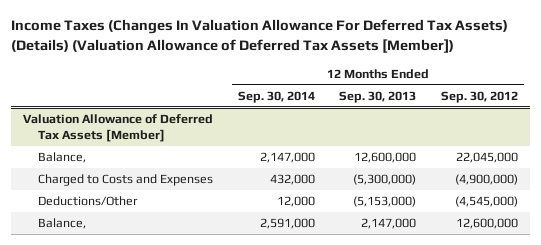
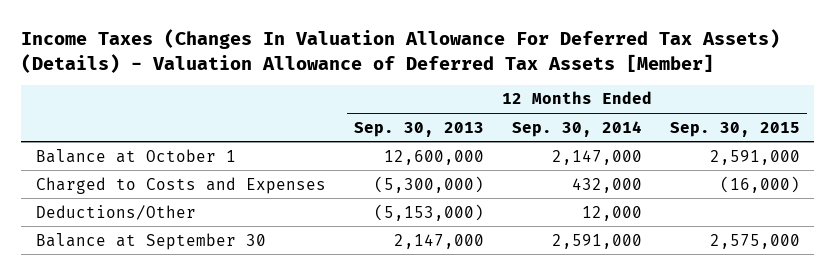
[10,19,508,53] Income Taxes (Changes In Valuation Allowance For Deferred Tax Assets) (Details) (Valuation Allowance of Deferred Tax Assets [Member]) -> [21,29,781,73] Income Taxes (Changes In Valuation Allowance For Deferred Tax Assets) (Details) - Valuation Allowance of Deferred Tax Assets [Member]
[440,90,518,103] Sep. 30, 2012 -> none
none -> [670,121,801,137] Sep. 30, 2015
[22,114,213,143] Valuation Allowance of Deferred Tax Assets [Member] -> none
[38,152,87,164] Balance, -> [35,148,236,163] Balance at October 1
[38,218,87,230] Balance, -> [35,232,266,250] Balance at September 30

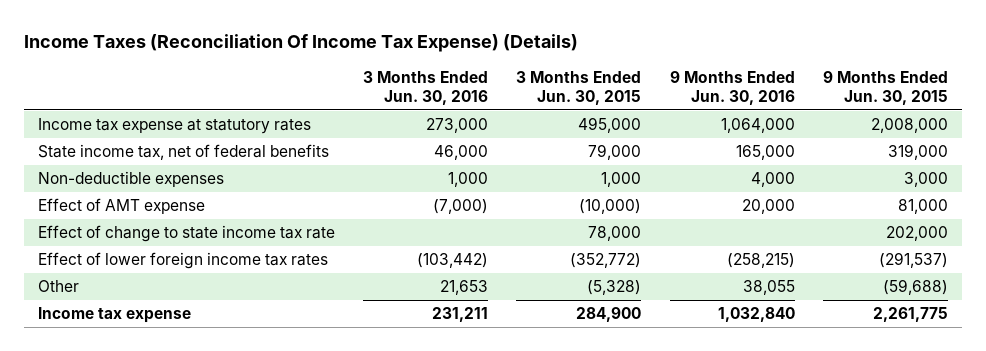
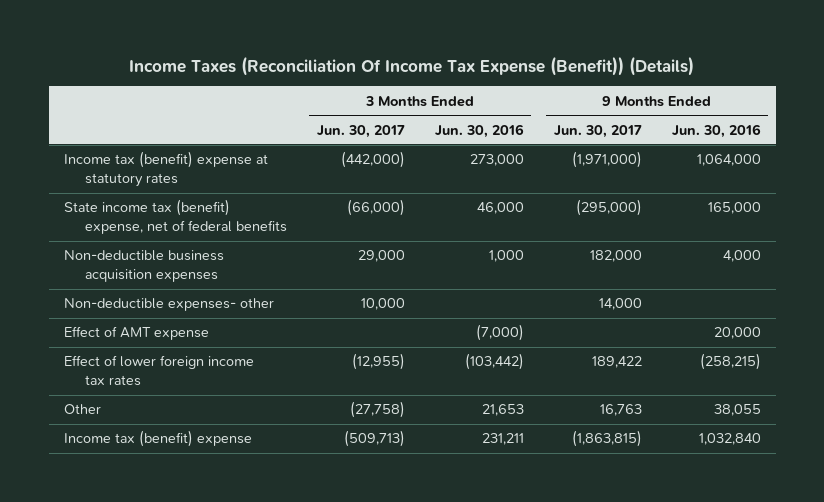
[23,34,578,53] Income Taxes (Reconciliation Of Income Tax Expense) (Details) -> [129,55,695,76] Income Taxes (Reconciliation Of Income Tax Expense (Benefit)) (Details)
[516,70,642,105] 3 Months Ended Jun. 30, 2015 -> none
[822,70,948,105] 9 Months Ended Jun. 30, 2015 -> none
none -> [316,124,405,138] Jun. 30, 2017
none -> [553,124,642,138] Jun. 30, 2017
[37,118,311,135] Income tax expense at statutory rates -> [63,151,268,188] Income tax (benefit) expense at statutory rates
[37,144,329,161] State income tax, net of federal benefits -> [63,199,287,235] State income tax (benefit) expense, net of federal benefits
[37,171,224,188] Non-deductible expenses -> [63,250,224,283] Non-deductible business acquisition expenses
none -> [63,298,274,312] Non-deductible expenses- other
[37,225,335,243] Effect of change to state income tax rate -> none
[37,307,191,324] Income tax expense -> [63,430,252,448] Income tax (benefit) expense

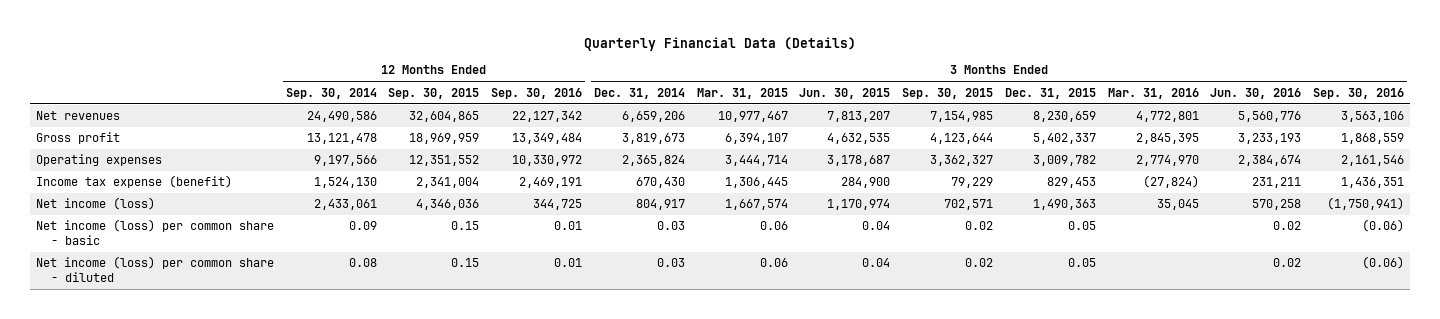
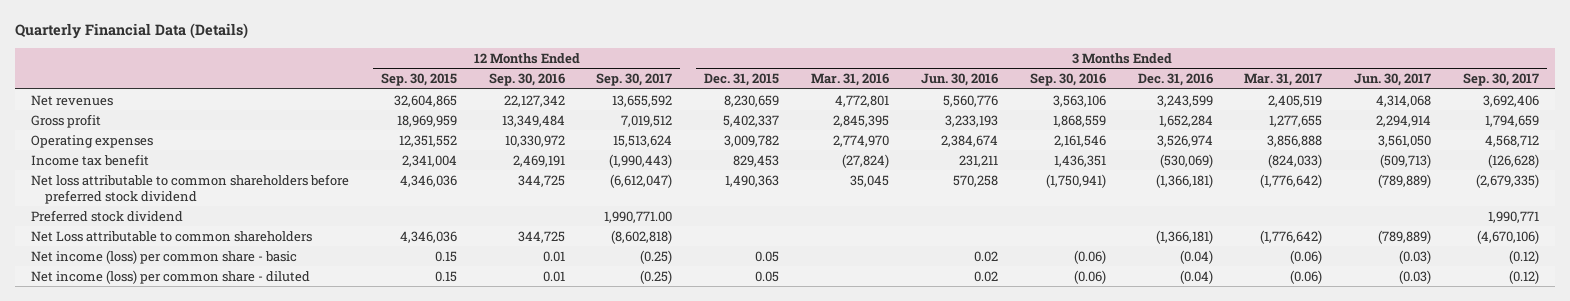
[285,87,377,99] Sep. 30, 2014 -> none
[593,87,685,99] Dec. 31, 2014 -> none
[696,87,788,99] Mar. 31, 2015 -> none
[799,87,891,99] Jun. 30, 2015 -> none
[902,87,994,99] Sep. 30, 2015 -> none
none -> [596,72,673,86] Sep. 30, 2017
none -> [1137,72,1213,86] Dec. 31, 2016
none -> [1244,72,1323,86] Mar. 31, 2017
none -> [1354,72,1432,86] Jun. 30, 2017
none -> [1463,72,1540,86] Sep. 30, 2017
[35,175,232,189] Income tax expense (benefit) -> [30,153,149,166] Income tax benefit
[35,197,155,211] Net income (loss) -> [30,173,349,204] Net loss attributable to common shareholders before preferred stock dividend
none -> [30,209,183,222] Preferred stock dividend
none -> [30,230,312,242] Net Loss attributable to common shareholders

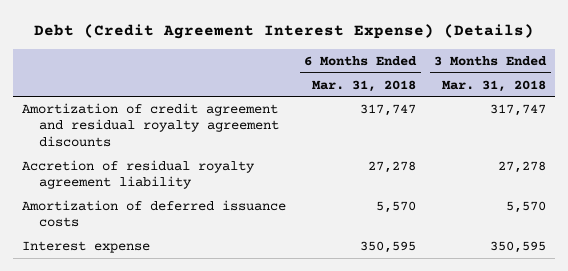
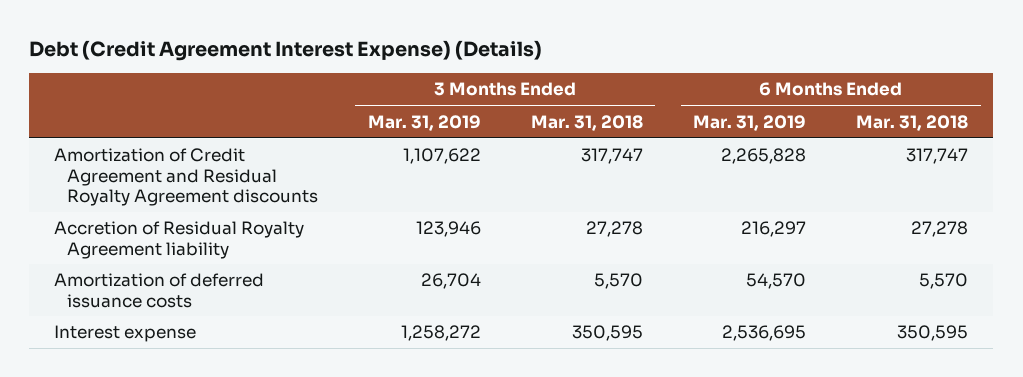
none -> [367,114,481,131] Mar. 31, 2019
none -> [693,114,807,131] Mar. 31, 2019
[21,102,279,147] Amortization of credit agreement and residual royalty agreement discounts -> [54,148,318,206] Amortization of Credit Agreement and Residual Royalty Agreement discounts
[21,159,255,190] Accretion of residual royalty agreement liability -> [54,221,305,259] Accretion of Residual Royalty Agreement liability

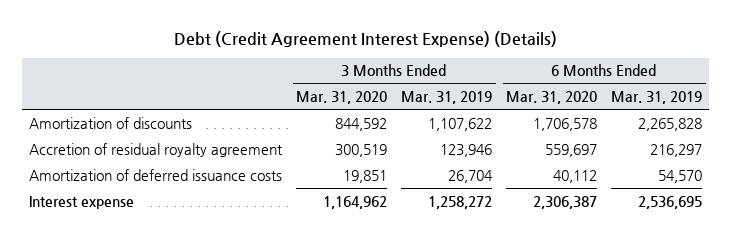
[530,114,643,131] Mar. 31, 2018 -> none
[856,114,969,131] Mar. 31, 2018 -> none
none -> [296,91,388,105] Mar. 31, 2020
none -> [506,91,598,105] Mar. 31, 2020
[54,148,318,206] Amortization of Credit Agreement and Residual Royalty Agreement discounts -> [29,116,193,129] Amortization of discounts
[54,221,305,259] Accretion of Residual Royalty Agreement liability -> [29,142,284,157] Accretion of residual royalty agreement

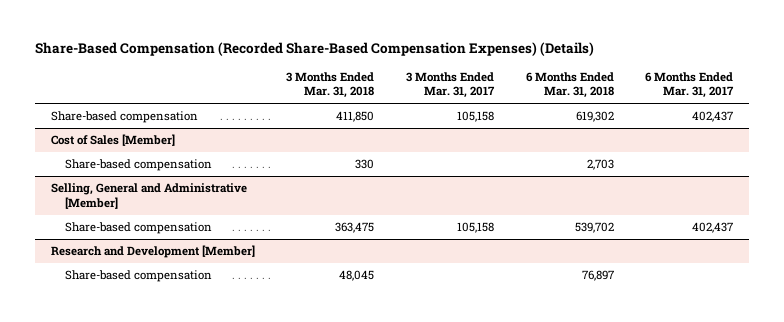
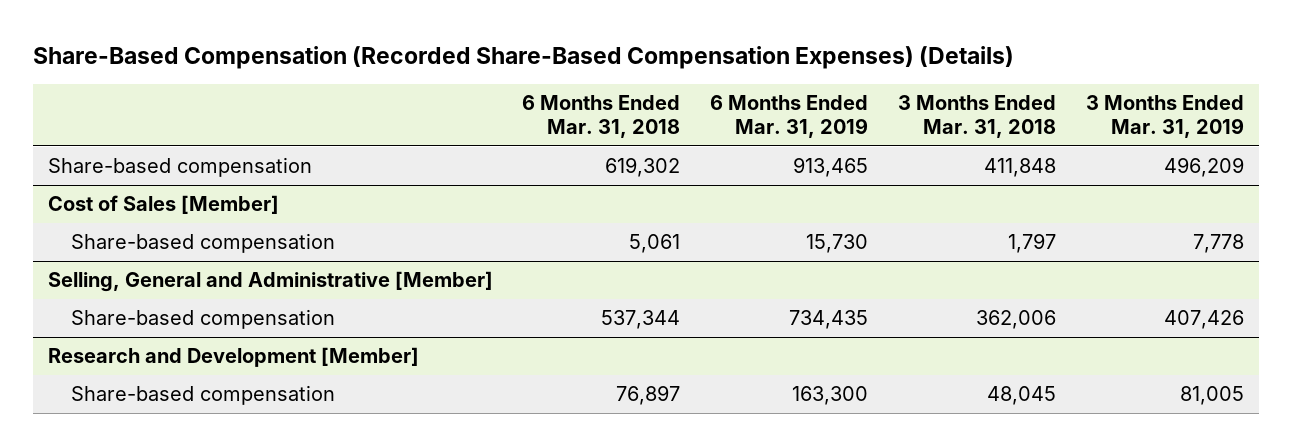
[405,71,495,99] 3 Months Ended Mar. 31, 2017 -> none
[645,71,735,99] 6 Months Ended Mar. 31, 2017 -> none
none -> [710,95,869,138] 6 Months Ended Mar. 31, 2019
none -> [1085,95,1244,138] 3 Months Ended Mar. 31, 2019
[336,111,375,123] 411,850 -> [983,158,1056,178] 411,848
[355,159,375,170] 330 -> [1007,233,1056,254] 1,797
[586,159,614,171] 2,703 -> [629,234,681,254] 5,061
[335,222,375,234] 363,475 -> [975,310,1056,330] 362,006
[574,222,614,234] 539,702 -> [601,310,681,330] 537,344

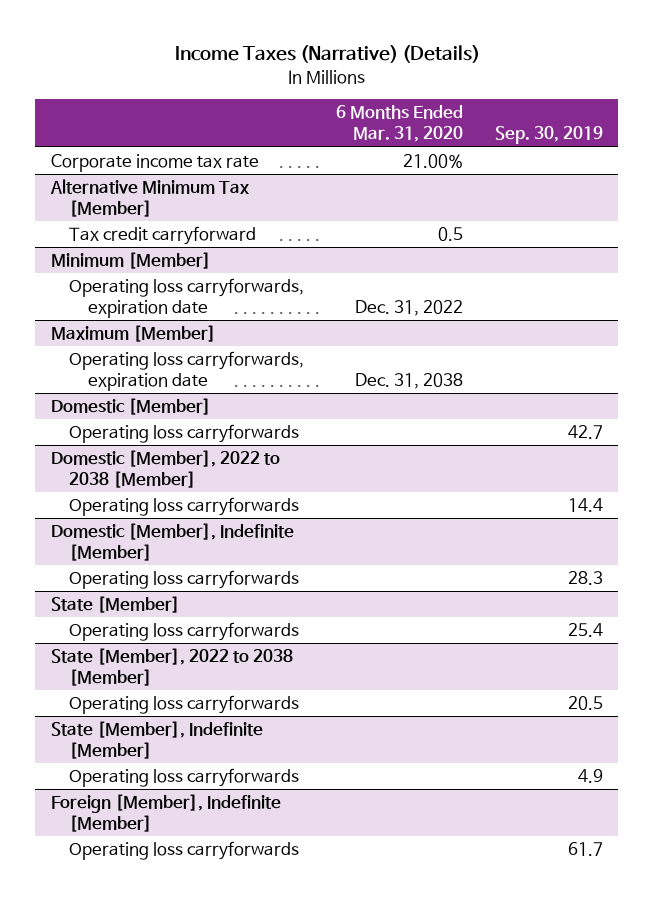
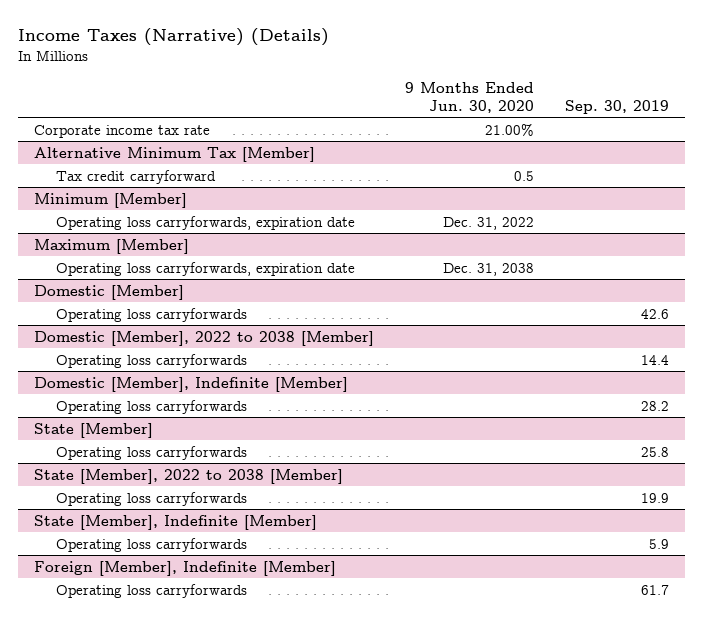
[335,105,463,143] 6 Months Ended Mar. 31, 2020 -> none
none -> [404,82,534,113] 9 Months Ended Jun. 30, 2020
[567,425,603,440] 42.7 -> [641,308,670,319] 42.6
[567,571,603,586] 28.3 -> [641,400,670,411] 28.2
[567,623,603,638] 25.4 -> [641,446,670,457] 25.8
[567,696,603,711] 20.5 -> [641,492,670,503] 19.9
[577,769,603,784] 4.9 -> [649,538,670,549] 5.9

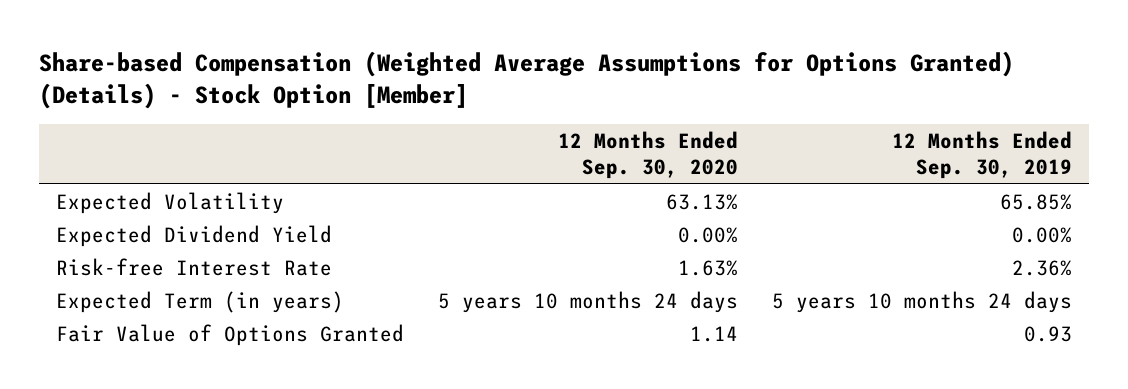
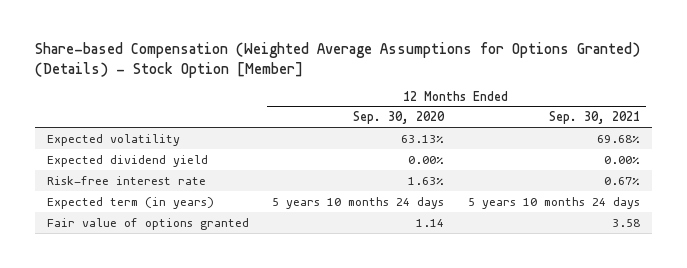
[891,130,1072,180] 12 Months Ended Sep. 30, 2019 -> none
none -> [548,111,640,125] Sep. 30, 2021
[56,191,285,214] Expected Volatility -> [46,133,180,146] Expected volatility
[56,224,333,247] Expected Dividend Yield -> [46,154,208,167] Expected dividend yield
[56,257,333,276] Risk-free Interest Rate -> [46,175,206,185] Risk-free interest rate
[56,290,345,313] Expected Term (in years) -> [46,196,214,209] Expected term (in years)
[56,323,405,346] Fair Value of Options Granted -> [46,217,249,230] Fair value of options granted

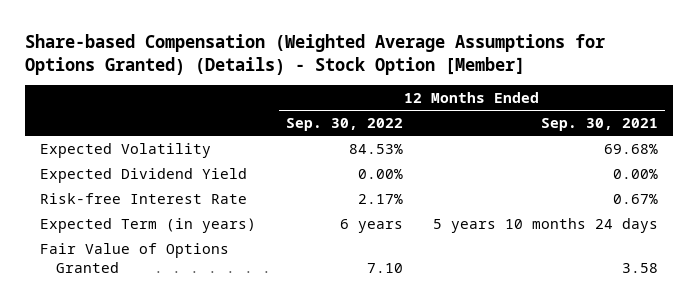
[353,111,446,125] Sep. 30, 2020 -> none
none -> [286,117,404,131] Sep. 30, 2022
[46,133,180,146] Expected volatility -> [40,142,212,158] Expected Volatility
[46,154,208,167] Expected dividend yield -> [40,167,248,183] Expected Dividend Yield
[46,175,206,185] Risk-free interest rate -> [40,192,248,204] Risk-free Interest Rate
[46,196,214,209] Expected term (in years) -> [40,217,257,233] Expected Term (in years)
[46,217,249,230] Fair value of options granted -> [40,242,230,273] Fair Value of Options Granted

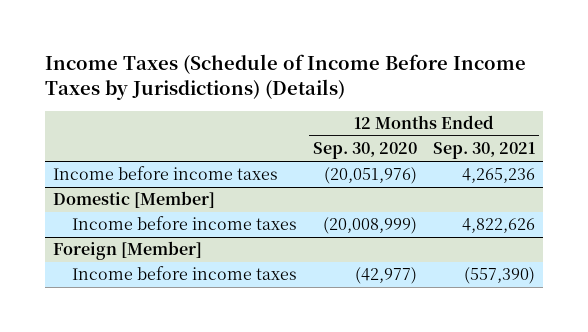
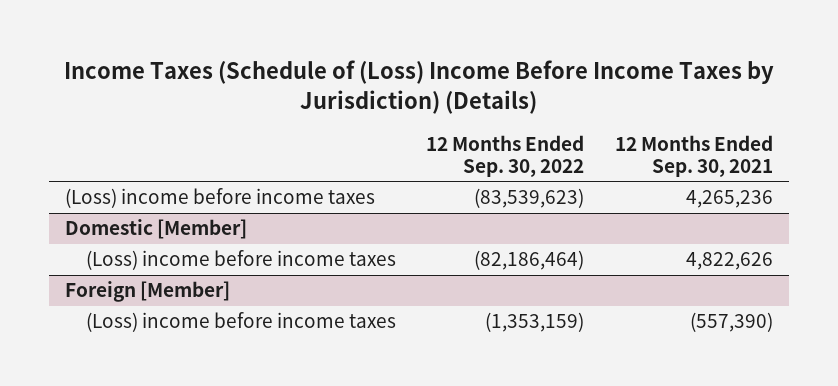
[44,53,526,100] Income Taxes (Schedule of Income Before Income Taxes by Jurisdictions) (Details) -> [64,60,775,115] Income Taxes (Schedule of (Loss) Income Before Income Taxes by Jurisdiction) (Details)
[313,142,418,160] Sep. 30, 2020 -> none
none -> [426,134,585,177] 12 Months Ended Sep. 30, 2022
[53,166,279,181] Income before income taxes -> [64,188,375,209] (Loss) income before income taxes
[72,216,298,231] Income before income taxes -> [85,250,396,271] (Loss) income before income taxes
[72,266,298,281] Income before income taxes -> [85,312,396,333] (Loss) income before income taxes

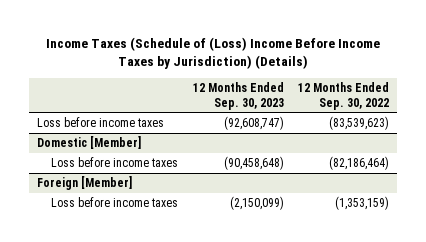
[615,134,774,177] 12 Months Ended Sep. 30, 2021 -> none
none -> [192,81,284,110] 12 Months Ended Sep. 30, 2023
[64,188,375,209] (Loss) income before income taxes -> [36,116,164,127] Loss before income taxes
[85,250,396,271] (Loss) income before income taxes -> [51,156,179,167] Loss before income taxes
[85,312,396,333] (Loss) income before income taxes -> [51,196,179,207] Loss before income taxes

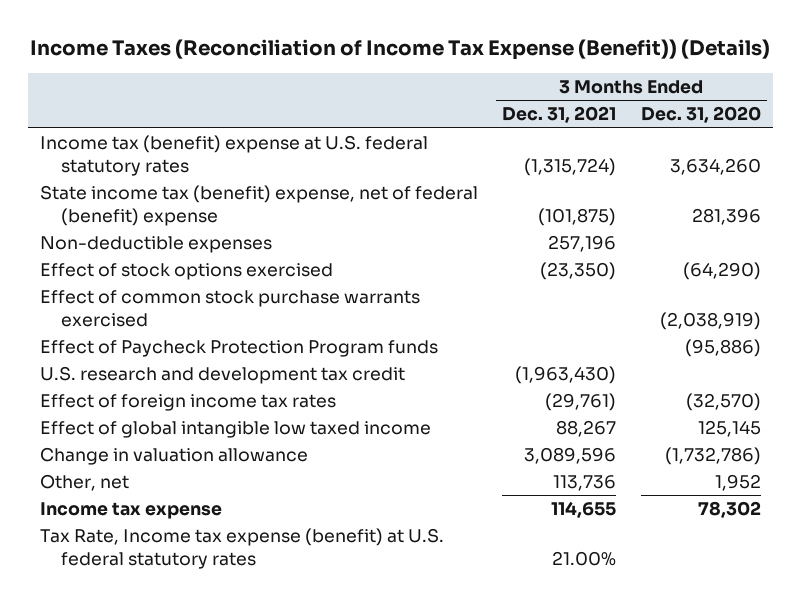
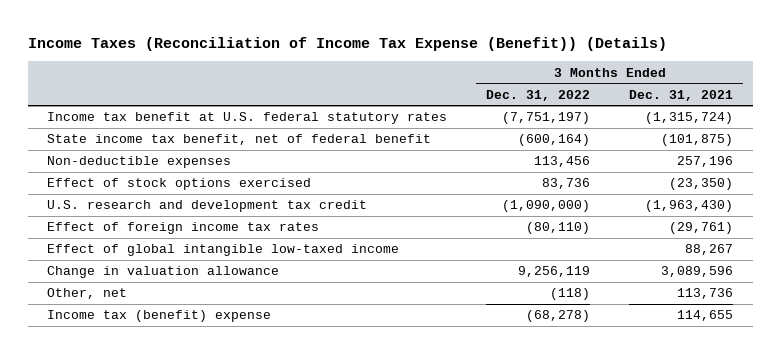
[640,106,761,124] Dec. 31, 2020 -> none
none -> [486,89,591,101] Dec. 31, 2022
[40,135,429,176] Income tax (benefit) expense at U.S. federal statutory rates -> [47,112,448,125] Income tax benefit at U.S. federal statutory rates
[40,185,479,226] State income tax (benefit) expense, net of federal (benefit) expense -> [47,134,432,146] State income tax benefit, net of federal benefit
[40,290,421,327] Effect of common stock purchase warrants exercised -> none
[40,340,439,358] Effect of Paycheck Protection Program funds -> none
[40,421,432,439] Effect of global intangible low taxed income -> [47,244,400,257] Effect of global intangible low-taxed income
[40,528,445,569] Tax Rate, Income tax expense (benefit) at U.S. federal statutory rates -> none
[40,502,223,520] Income tax expense -> [47,310,272,323] Income tax (benefit) expense

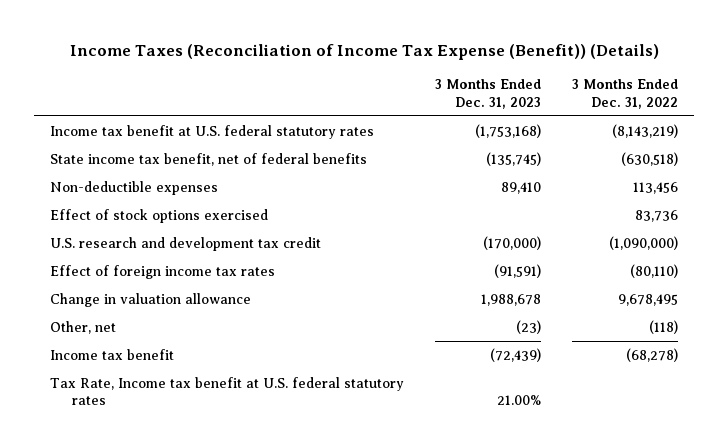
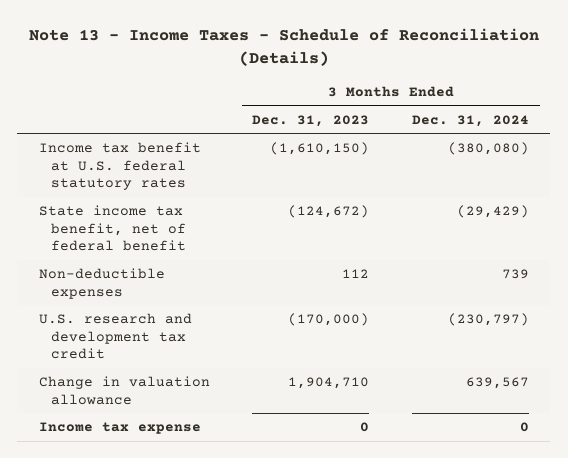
[70,44,660,61] Income Taxes (Reconciliation of Income Tax Expense (Benefit)) (Details) -> [28,28,539,67] Note 13 - Income Taxes - Schedule of Reconciliation (Details)
[572,79,679,109] 3 Months Ended Dec. 31, 2022 -> none
none -> [411,114,529,127] Dec. 31, 2024
[49,208,268,223] Effect of stock options exercised -> none
[475,123,542,138] (1,753,168) -> [270,142,370,156] (1,610,150)
[49,152,367,166] State income tax benefit, net of federal benefits -> [38,205,187,252] State income tax benefit, net of federal benefit
[486,151,542,166] (135,745) -> [288,205,370,219] (124,672)
[501,181,542,194] 89,410 -> [342,269,370,279] 112
[49,264,275,279] Effect of foreign income tax rates -> none
[49,320,116,334] Other, net -> none
[49,376,404,406] Tax Rate, Income tax benefit at U.S. federal statutory rates -> none
[481,293,542,306] 1,988,678 -> [288,377,370,390] 1,904,710
[49,348,174,360] Income tax benefit -> [38,422,201,435] Income tax expense
[490,347,542,362] (72,439) -> [360,422,370,433] 0

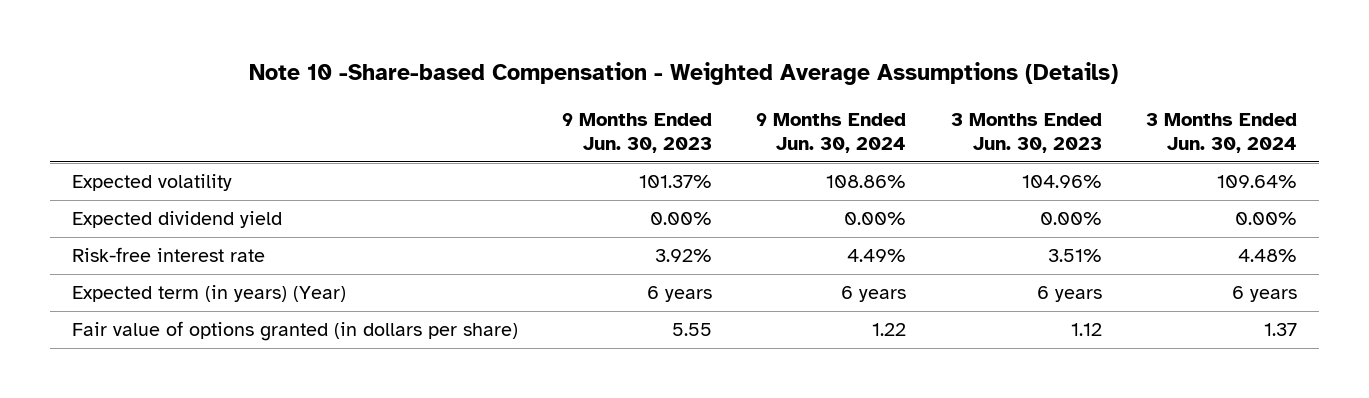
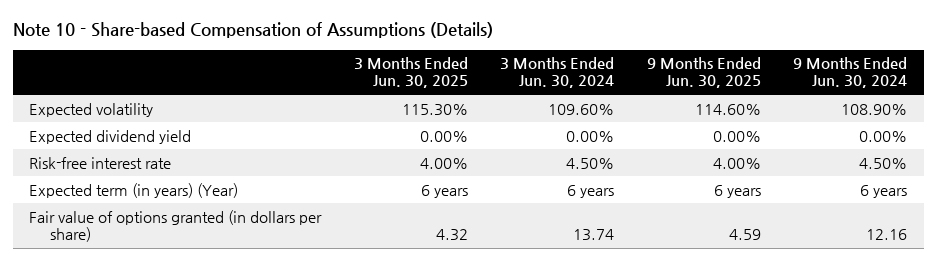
[249,62,1119,86] Note 10 -Share-based Compensation - Weighted Average Assumptions (Details) -> [12,22,493,39] Note 10 - Share-based Compensation of Assumptions (Details)
[562,112,713,154] 9 Months Ended Jun. 30, 2023 -> none
[950,112,1102,154] 3 Months Ended Jun. 30, 2023 -> none
none -> [353,57,468,89] 3 Months Ended Jun. 30, 2025
none -> [646,57,761,89] 9 Months Ended Jun. 30, 2025
[826,175,907,189] 108.86% -> [841,103,908,115] 108.90%
[1216,175,1297,189] 109.64% -> [548,103,615,115] 109.60%
[847,249,907,263] 4.49% -> [859,157,908,169] 4.50%
[1237,249,1297,263] 4.48% -> [566,157,615,169] 4.50%
[872,323,907,337] 1.22 -> [866,228,908,240] 12.16
[1263,323,1297,337] 1.37 -> [573,228,615,241] 13.74

